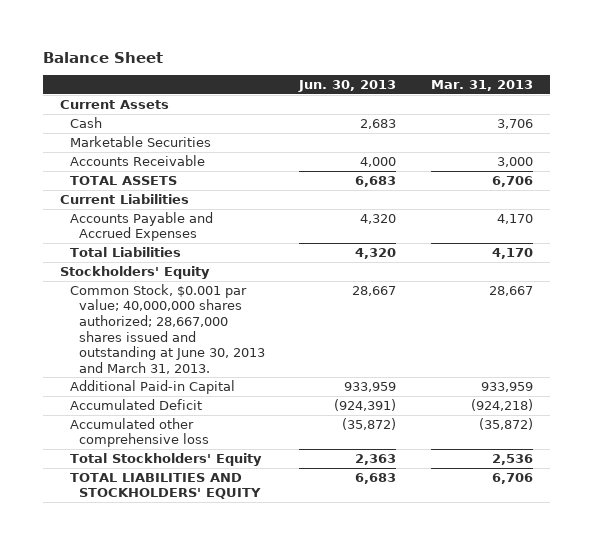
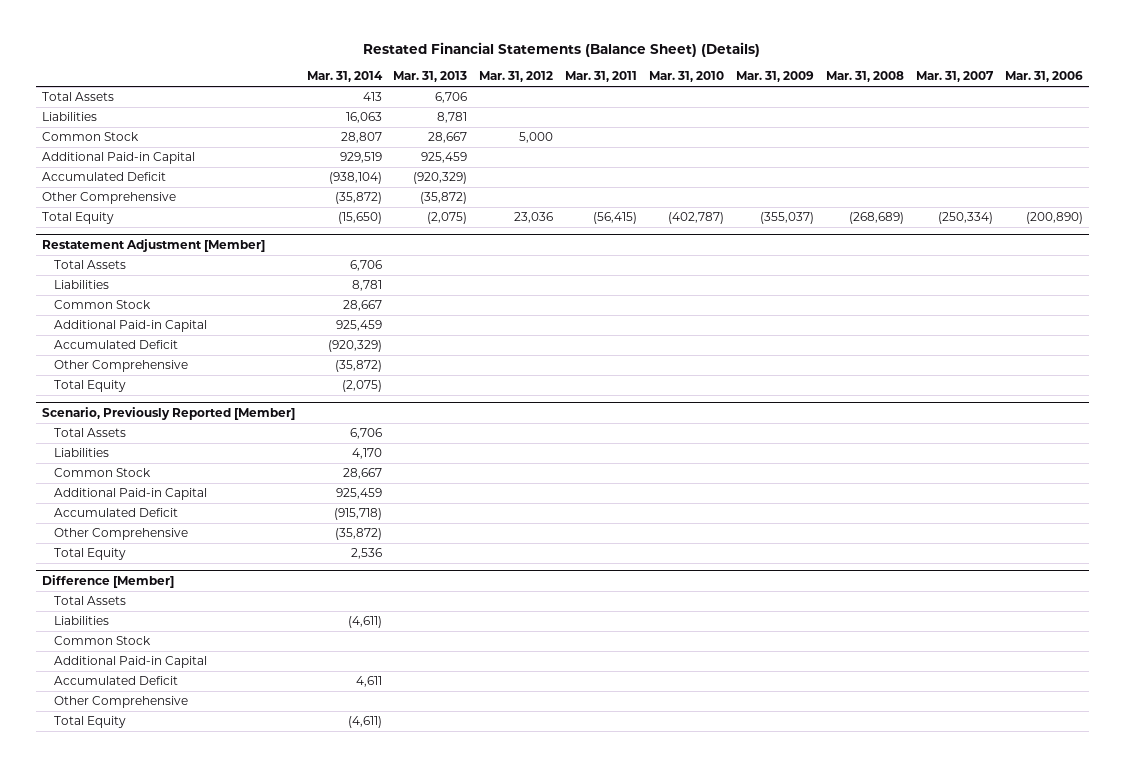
[43,51,164,63] Balance Sheet -> [363,42,761,58] Restated Financial Statements (Balance Sheet) (Details)
[298,80,397,93] Jun. 30, 2013 -> none
none -> [306,71,383,83] Mar. 31, 2014
none -> [479,71,554,83] Mar. 31, 2012
none -> [565,71,638,83] Mar. 31, 2011
none -> [649,71,725,83] Mar. 31, 2010
none -> [736,71,815,83] Mar. 31, 2009
none -> [825,71,904,83] Mar. 31, 2008
none -> [915,71,994,83] Mar. 31, 2007
none -> [1004,71,1083,83] Mar. 31, 2006
[60,99,170,109] Current Assets -> none
[69,116,102,128] Cash -> none
[69,135,211,147] Marketable Securities -> none
[69,154,205,166] Accounts Receivable -> none
[60,193,190,204] Current Liabilities -> none
[69,211,213,242] Accounts Payable and Accrued Expenses -> none
[60,265,211,279] Stockholders' Equity -> none
[69,472,262,500] TOTAL LIABILITIES AND STOCKHOLDERS' EQUITY -> none
[69,175,177,185] TOTAL ASSETS -> [41,92,114,102] Total Assets
[69,246,181,257] Total Liabilities -> [41,112,97,122] Liabilities
[491,247,533,259] 4,170 -> [437,112,468,124] 8,781
[69,283,266,374] Common Stock, $0.001 par value; 40,000,000 shares authorized; 28,667,000 shares issued and outstanding at June 30, 2013 and March 31, 2013. -> [41,132,139,142] Common Stock
[480,381,533,392] 933,959 -> [421,152,468,164] 925,459
[470,398,533,411] (924,218) -> [413,172,468,185] (920,329)
[69,417,210,448] Accumulated other comprehensive loss -> [41,192,176,205] Other Comprehensive
[69,452,262,466] Total Stockholders' Equity -> [41,212,114,225] Total Equity
[491,453,533,465] 2,536 -> [427,212,468,225] (2,075)
none -> [41,238,265,252] Restatement Adjustment [Member]
none -> [53,260,126,270] Total Assets
none -> [53,280,109,290] Liabilities
none -> [53,300,151,310] Common Stock
none -> [53,320,207,333] Additional Paid-in Capital
none -> [53,340,178,350] Accumulated Deficit
none -> [53,360,188,373] Other Comprehensive
none -> [53,380,126,393] Total Equity
none -> [41,406,295,420] Scenario, Previously Reported [Member]
none -> [53,428,126,438] Total Assets
none -> [53,448,109,458] Liabilities
none -> [53,468,151,478] Common Stock
none -> [53,488,207,501] Additional Paid-in Capital
none -> [53,508,178,518] Accumulated Deficit
none -> [53,528,188,541] Other Comprehensive
none -> [53,548,126,561] Total Equity
none -> [41,574,174,588] Difference [Member]
none -> [53,596,126,606] Total Assets
none -> [53,616,109,626] Liabilities
none -> [53,636,151,646] Common Stock
none -> [53,656,207,669] Additional Paid-in Capital
none -> [53,676,178,686] Accumulated Deficit
none -> [53,696,188,709] Other Comprehensive
none -> [53,716,126,729] Total Equity

